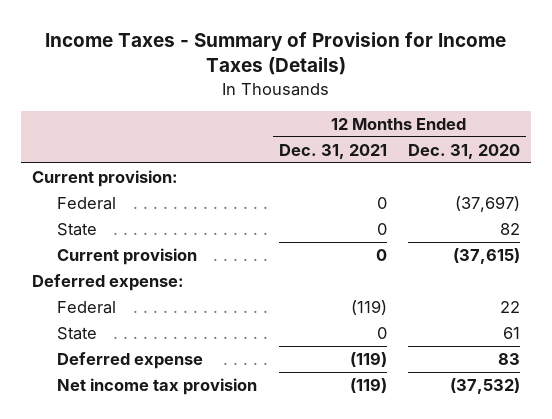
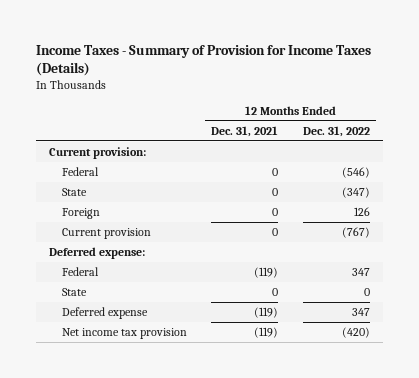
[408,143,521,159] Dec. 31, 2020 -> none
none -> [303,125,371,137] Dec. 31, 2022
none -> [61,207,100,219] Foreign

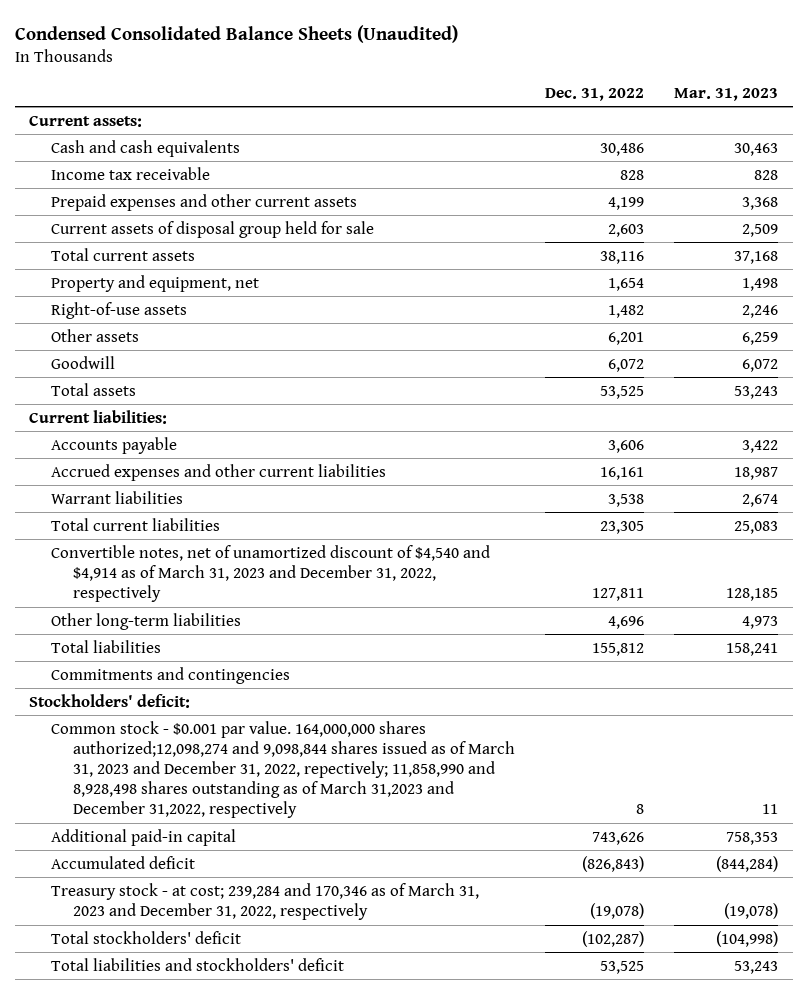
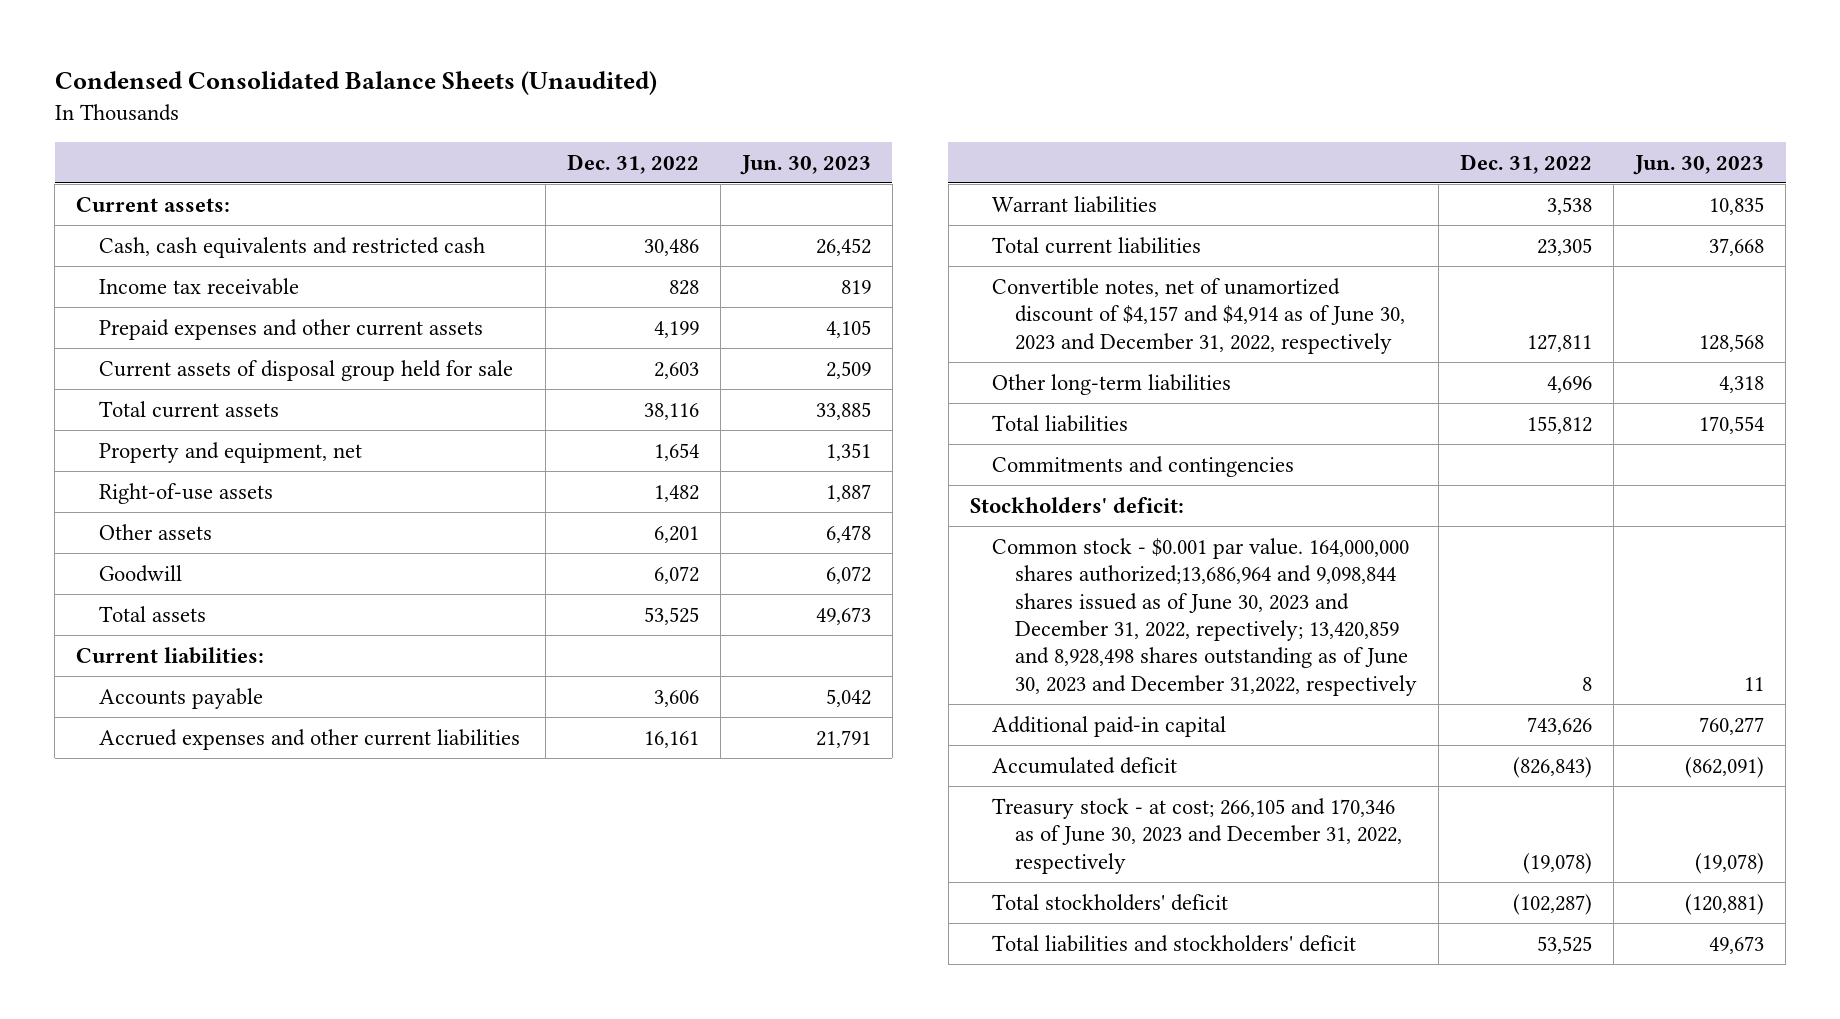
[673,87,778,101] Mar. 31, 2023 -> none
none -> [739,154,871,175] Jun. 30, 2023
[51,139,241,157] Cash and cash equivalents -> [98,236,485,258] Cash, cash equivalents and restricted cash
[51,544,491,602] Convertible notes, net of unamortized discount of $4,540 and $4,914 as of March 31, 2023 and December 31, 2022, respectively -> [992,277,1405,354] Convertible notes, net of unamortized discount of $4,157 and $4,914 as of June 30, 2023 and December 31, 2022, respectively
[51,720,516,819] Common stock - $0.001 par value. 164,000,000 shares authorized;12,098,274 and 9,098,844 shares issued as of March 31, 2023 and December 31, 2022, repectively; 11,858,990 and 8,928,498 shares outstanding as of March 31,2023 and December 31,2022, respectively -> [992,537,1417,696] Common stock - $0.001 par value. 164,000,000 shares authorized;13,686,964 and 9,098,844 shares issued as of June 30, 2023 and December 31, 2022, repectively; 13,420,859 and 8,928,498 shares outstanding as of June 30, 2023 and December 31,2022, respectively
[51,882,480,920] Treasury stock - at cost; 239,284 and 170,346 as of March 31, 2023 and December 31, 2022, respectively -> [992,797,1402,874] Treasury stock - at cost; 266,105 and 170,346 as of June 30, 2023 and December 31, 2022, respectively

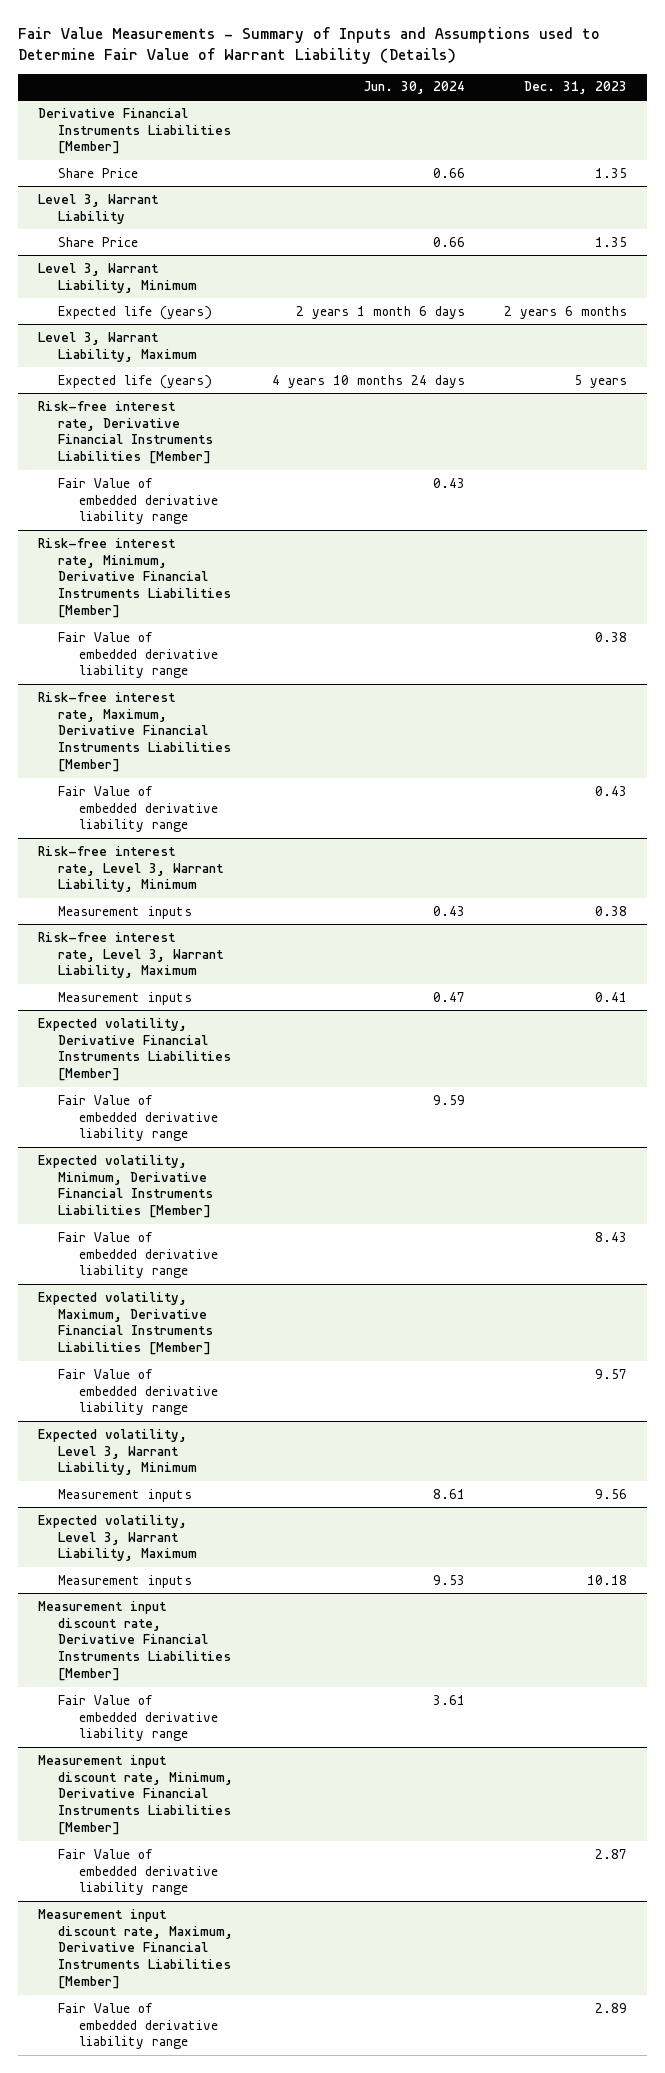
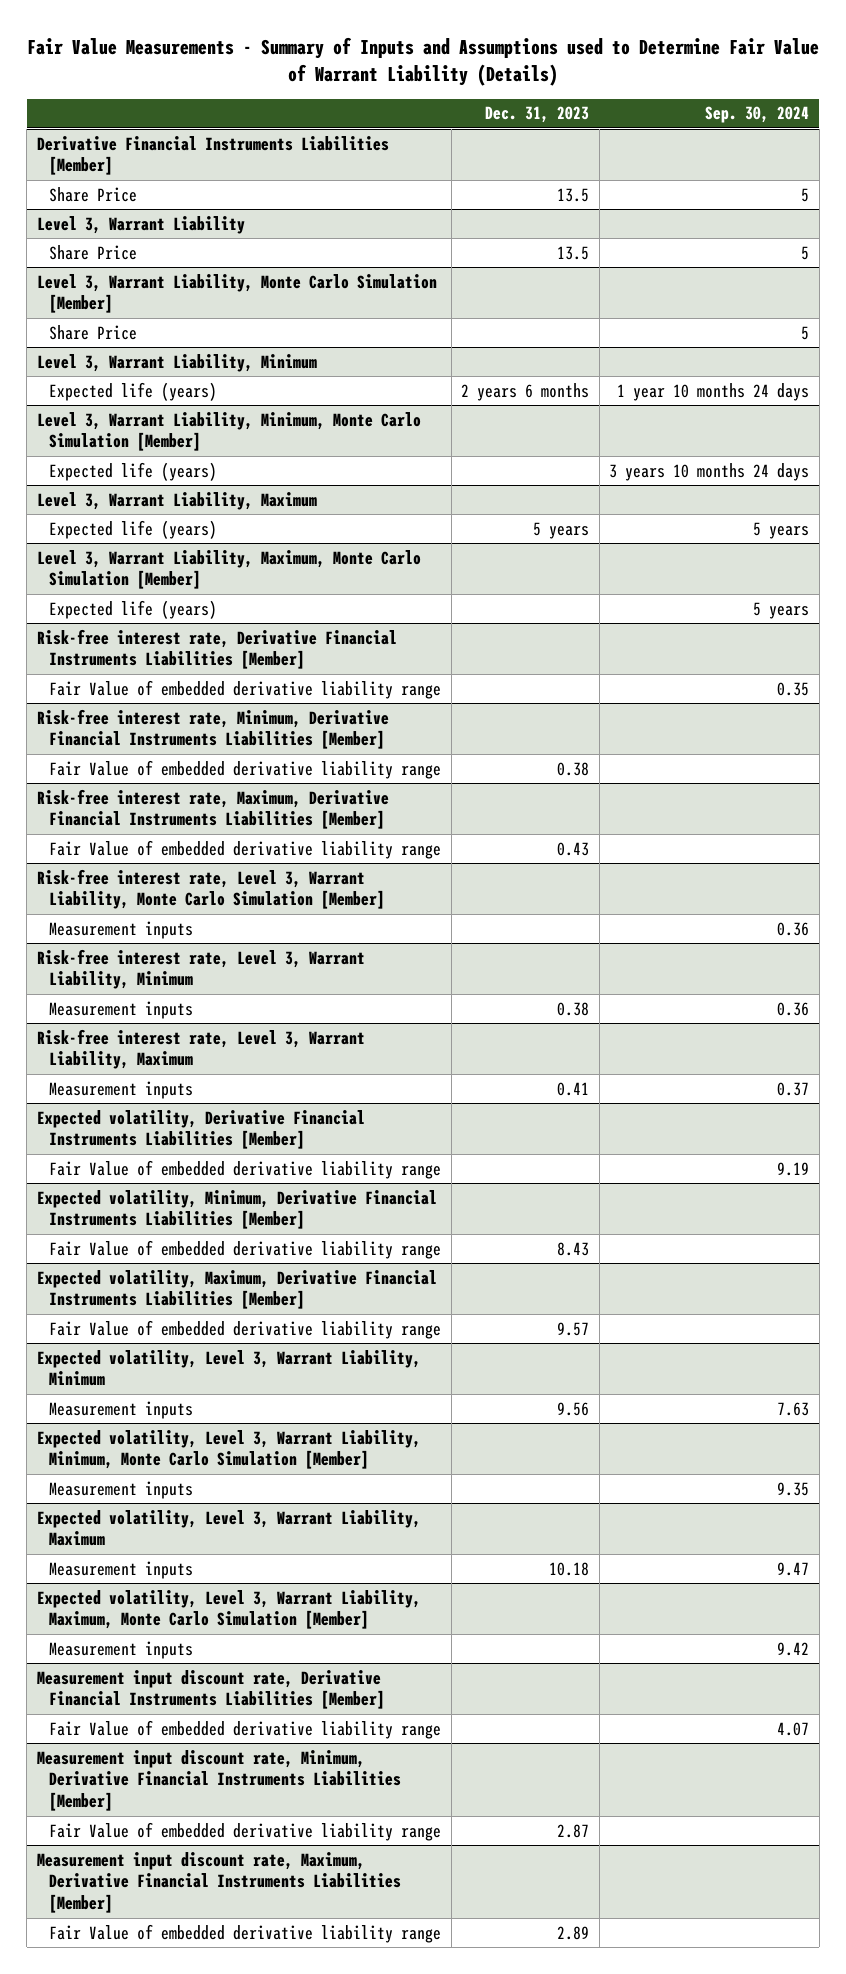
[364,81,466,95] Jun. 30, 2024 -> none
none -> [705,106,810,124] Sep. 30, 2024
[595,167,628,178] 1.35 -> [557,187,590,202] 13.5
[595,236,628,247] 1.35 -> [557,245,590,260] 13.5
none -> [36,273,437,314] Level 3, Warrant Liability, Monte Carlo Simulation [Member]
none -> [49,324,138,340] Share Price
none -> [36,411,421,452] Level 3, Warrant Liability, Minimum, Monte Carlo Simulation [Member]
none -> [49,461,218,481] Expected life (years)
none -> [36,549,421,590] Level 3, Warrant Liability, Maximum, Monte Carlo Simulation [Member]
none -> [49,599,218,619] Expected life (years)
none -> [36,868,386,910] Risk-free interest rate, Level 3, Warrant Liability, Monte Carlo Simulation [Member]
none -> [49,920,194,939] Measurement inputs
none -> [36,1429,421,1470] Expected volatility, Level 3, Warrant Liability, Minimum, Monte Carlo Simulation [Member]
none -> [49,1480,194,1499] Measurement inputs
none -> [36,1589,421,1630] Expected volatility, Level 3, Warrant Liability, Maximum, Monte Carlo Simulation [Member]
none -> [49,1640,194,1659] Measurement inputs

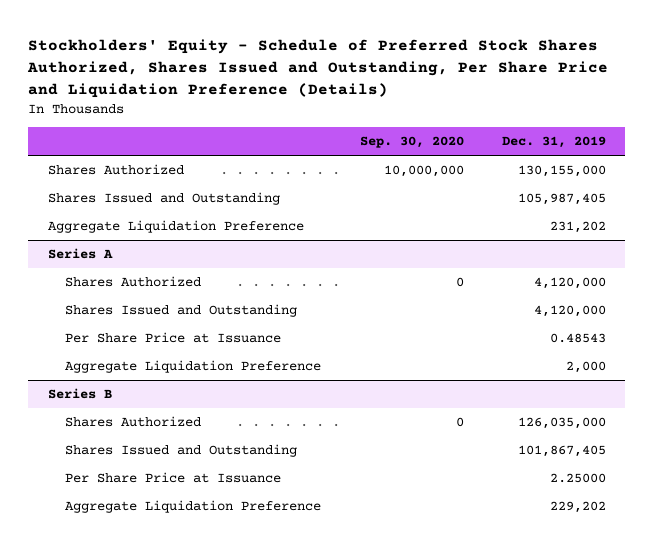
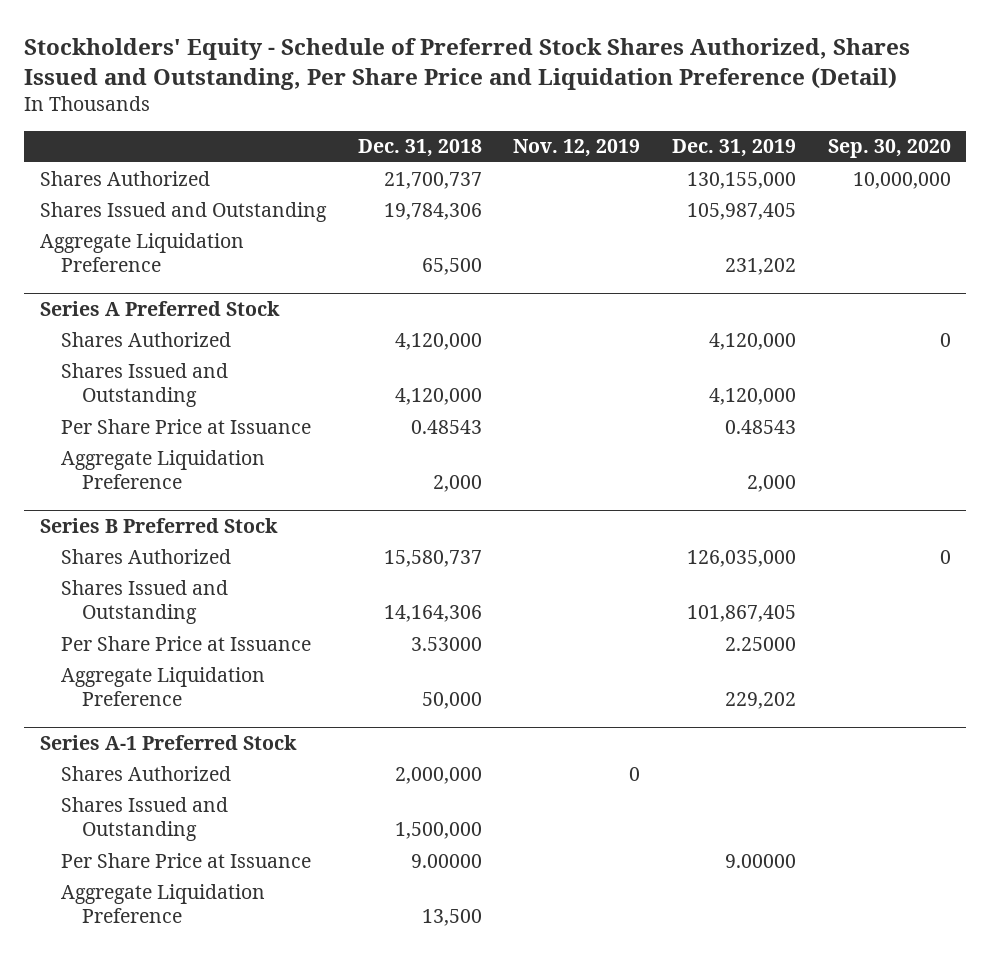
[27,39,609,98] Stockholders' Equity - Schedule of Preferred Stock Shares Authorized, Shares Issued and Outstanding, Per Share Price and Liquidation Preference (Details) -> [24,37,911,90] Stockholders' Equity - Schedule of Preferred Stock Shares Authorized, Shares Issued and Outstanding, Per Share Price and Liquidation Preference (Detail)
none -> [357,139,482,158] Dec. 31, 2018
none -> [513,139,641,158] Nov. 12, 2019
[47,248,113,260] Series A -> [40,300,281,316] Series A Preferred Stock
[47,388,112,400] Series B -> [40,517,279,533] Series B Preferred Stock
none -> [40,734,298,750] Series A-1 Preferred Stock
none -> [60,765,231,781] Shares Authorized
none -> [60,796,228,841] Shares Issued and Outstanding
none -> [60,852,311,868] Per Share Price at Issuance
none -> [60,883,265,923] Aggregate Liquidation Preference

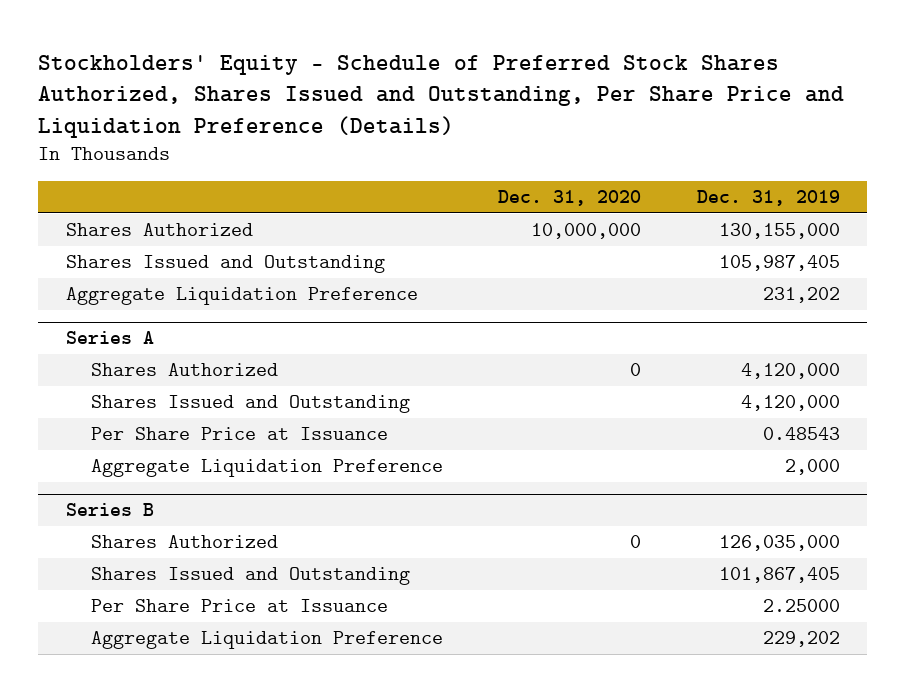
[24,37,911,90] Stockholders' Equity - Schedule of Preferred Stock Shares Authorized, Shares Issued and Outstanding, Per Share Price and Liquidation Preference (Detail) -> [38,54,845,138] Stockholders' Equity - Schedule of Preferred Stock Shares Authorized, Shares Issued and Outstanding, Per Share Price and Liquidation Preference (Details)
[357,139,482,158] Dec. 31, 2018 -> none
[513,139,641,158] Nov. 12, 2019 -> none
[827,139,951,159] Sep. 30, 2020 -> none
none -> [498,189,642,206] Dec. 31, 2020
[40,300,281,316] Series A Preferred Stock -> [65,331,154,345] Series A
[40,517,279,533] Series B Preferred Stock -> [65,503,154,517] Series B
[40,734,298,750] Series A-1 Preferred Stock -> none
[60,765,231,781] Shares Authorized -> none
[60,796,228,841] Shares Issued and Outstanding -> none
[60,852,311,868] Per Share Price at Issuance -> none
[60,883,265,923] Aggregate Liquidation Preference -> none

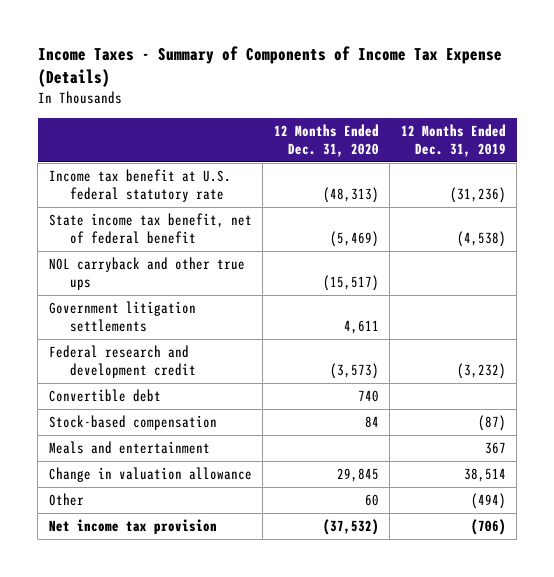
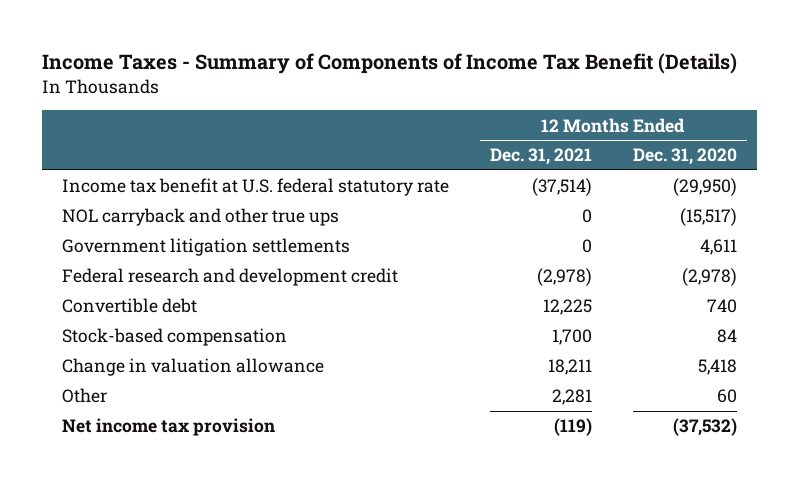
[37,46,502,88] Income Taxes - Summary of Components of Income Tax Expense (Details) -> [41,53,737,75] Income Taxes - Summary of Components of Income Tax Benefit (Details)
[400,124,506,157] 12 Months Ended Dec. 31, 2019 -> none
none -> [489,148,592,166] Dec. 31, 2021
[48,213,252,244] State income tax benefit, net of federal benefit -> none
[322,186,379,203] (48,313) -> [672,178,737,197] (29,950)
[329,362,379,379] (3,573) -> [681,268,737,287] (2,978)
[48,441,210,455] Meals and entertainment -> none
[336,468,379,483] 29,845 -> [697,359,737,376] 5,418

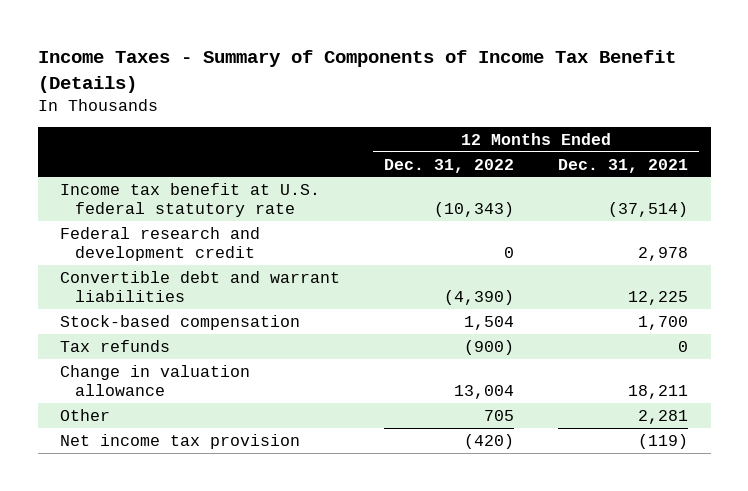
[632,148,737,166] Dec. 31, 2020 -> none
none -> [384,158,515,173] Dec. 31, 2022
[62,208,340,227] NOL carryback and other true ups -> none
[62,238,351,257] Government litigation settlements -> none
[536,268,592,287] (2,978) -> [638,247,689,262] 2,978
[62,298,198,314] Convertible debt -> [59,270,340,303] Convertible debt and warrant liabilities
none -> [59,339,170,352] Tax refunds

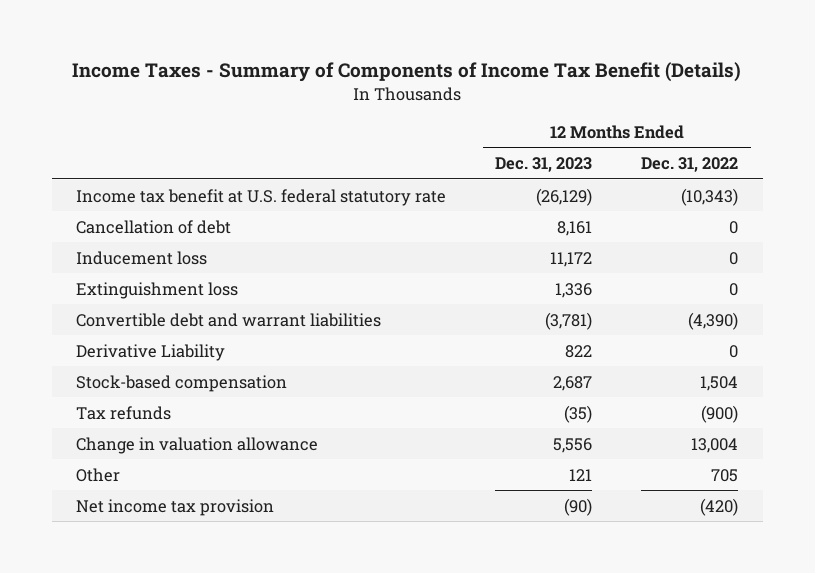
[558,158,689,173] Dec. 31, 2021 -> none
none -> [495,157,593,173] Dec. 31, 2023
[59,226,260,262] Federal research and development credit -> none
none -> [76,219,232,234] Cancellation of debt
none -> [76,250,208,265] Inducement loss
none -> [76,281,239,299] Extinguishment loss
none -> [76,343,226,361] Derivative Liability

